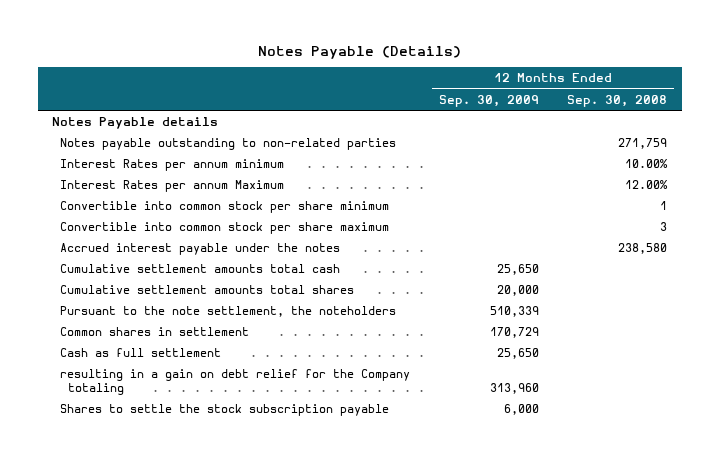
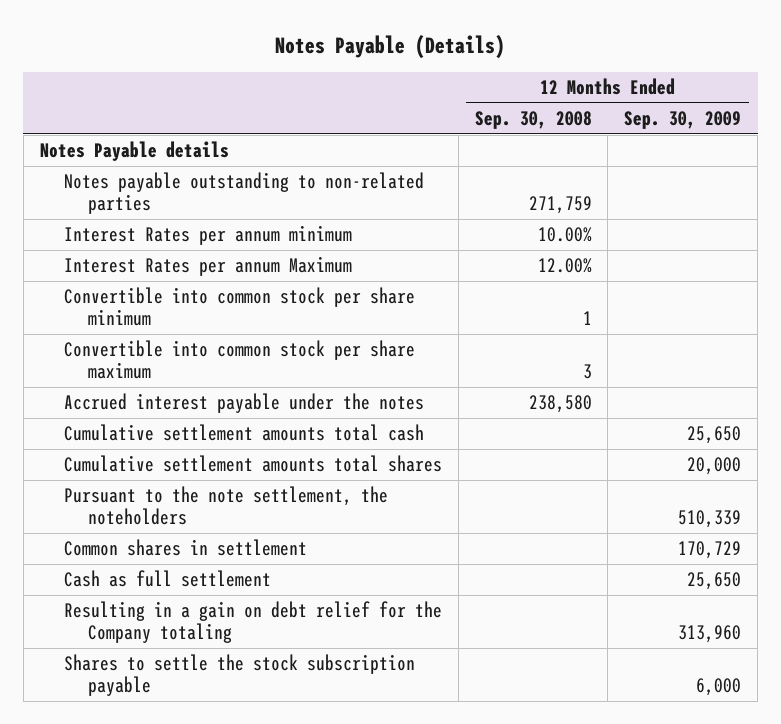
[60,369,411,395] resulting in a gain on debt relief for the Company totaling -> [63,601,442,644] Resulting in a gain on debt relief for the Company totaling

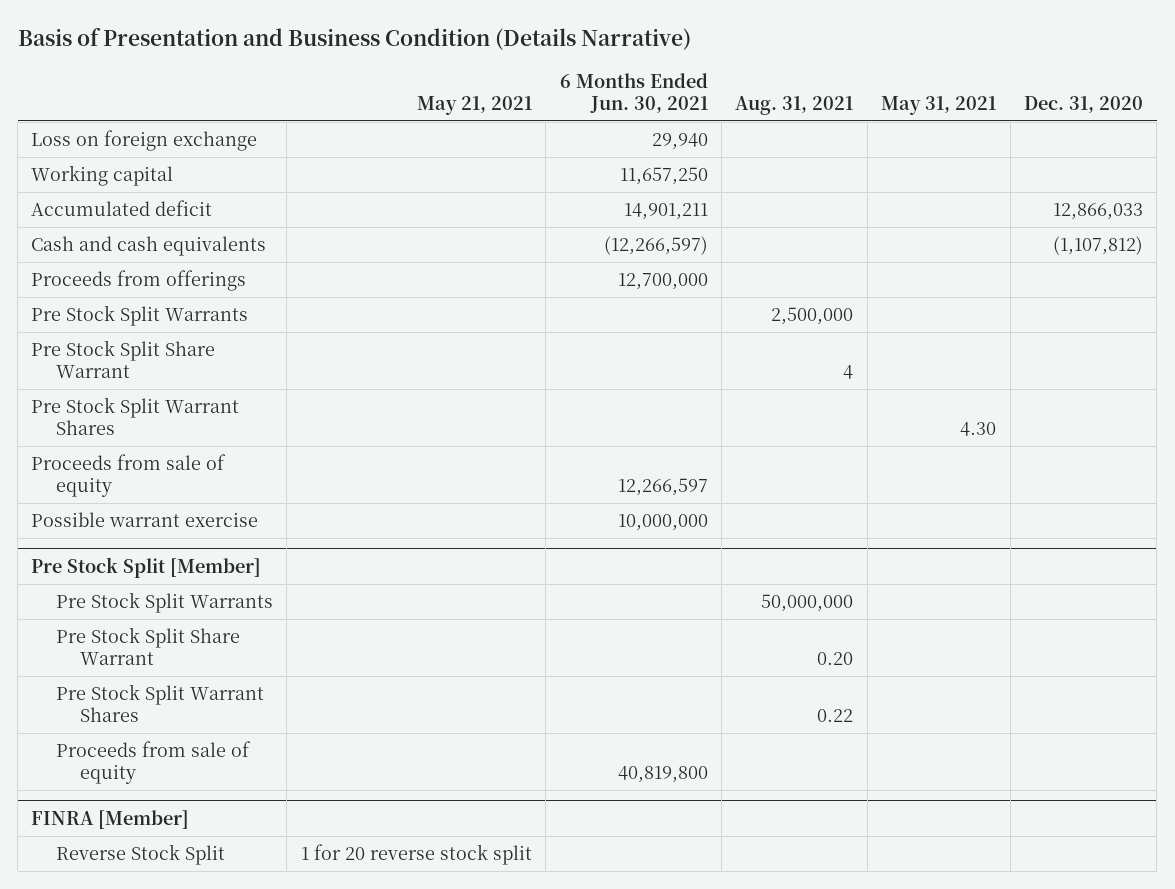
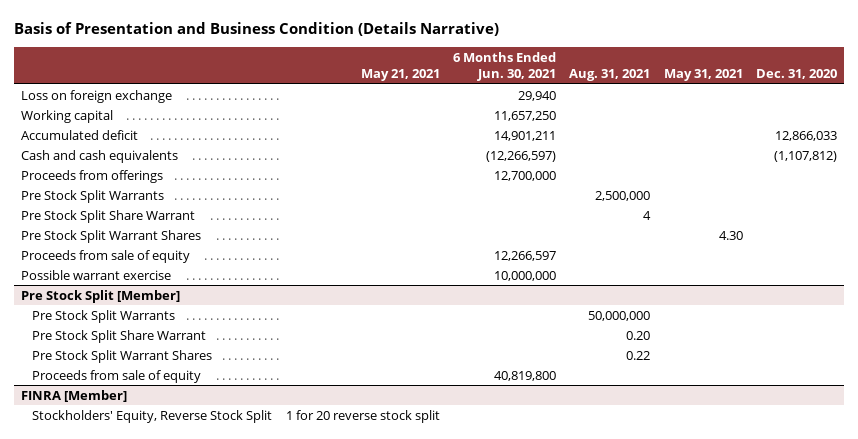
[55,844,225,866] Reverse Stock Split -> [32,409,273,423] Stockholders' Equity, Reverse Stock Split

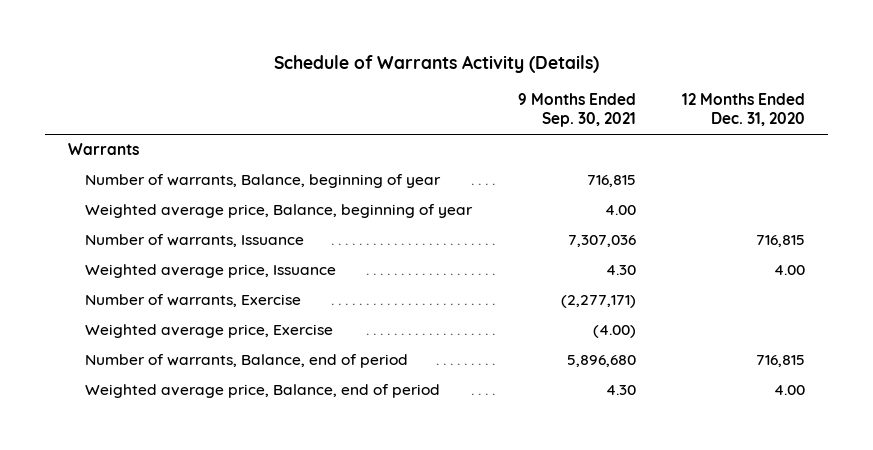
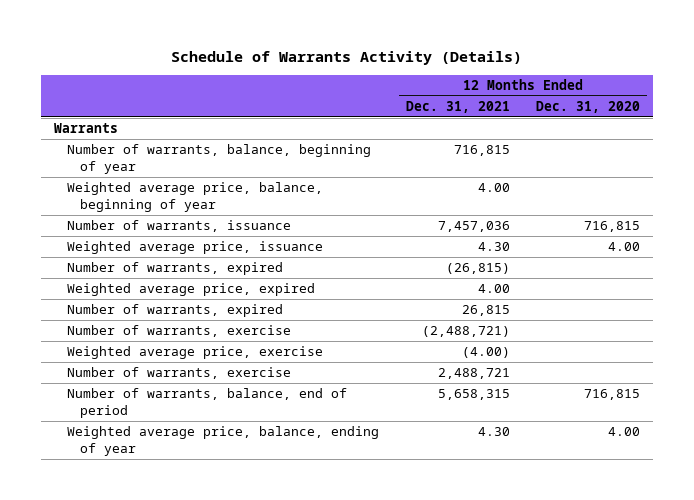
[518,92,637,128] 9 Months Ended Sep. 30, 2021 -> none
none -> [405,100,510,113] Dec. 31, 2021
[85,174,442,189] Number of warrants, Balance, beginning of year -> [67,144,372,174] Number of warrants, balance, beginning of year
[85,204,474,219] Weighted average price, Balance, beginning of year -> [67,182,324,212] Weighted average price, balance, beginning of year
[85,234,305,248] Number of warrants, Issuance -> [67,220,292,233] Number of warrants, issuance
[85,264,337,279] Weighted average price, Issuance -> [67,241,324,255] Weighted average price, issuance
none -> [67,262,284,276] Number of warrants, expired
none -> [67,283,316,297] Weighted average price, expired
none -> [67,304,284,318] Number of warrants, expired
[85,294,302,308] Number of warrants, Exercise -> [67,325,292,338] Number of warrants, exercise
[85,324,334,339] Weighted average price, Exercise -> [67,346,324,360] Weighted average price, exercise
none -> [67,367,292,380] Number of warrants, exercise
[85,354,409,369] Number of warrants, Balance, end of period -> [67,388,348,418] Number of warrants, balance, end of period
[85,384,441,399] Weighted average price, Balance, end of period -> [67,426,380,456] Weighted average price, balance, ending of year

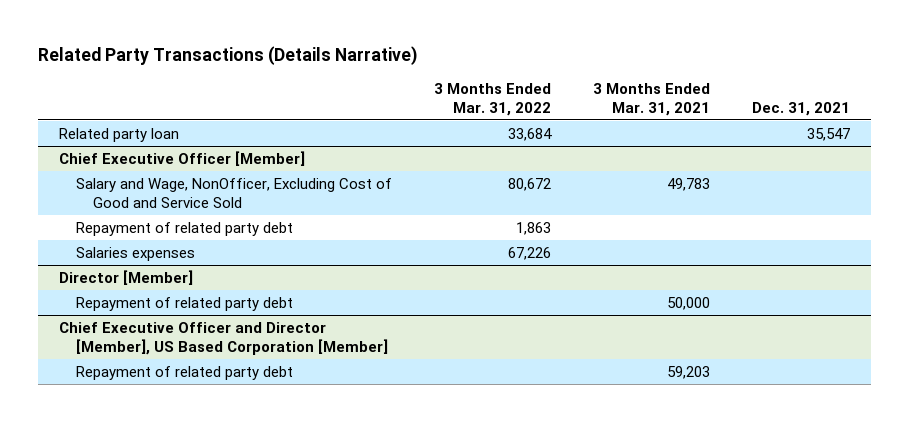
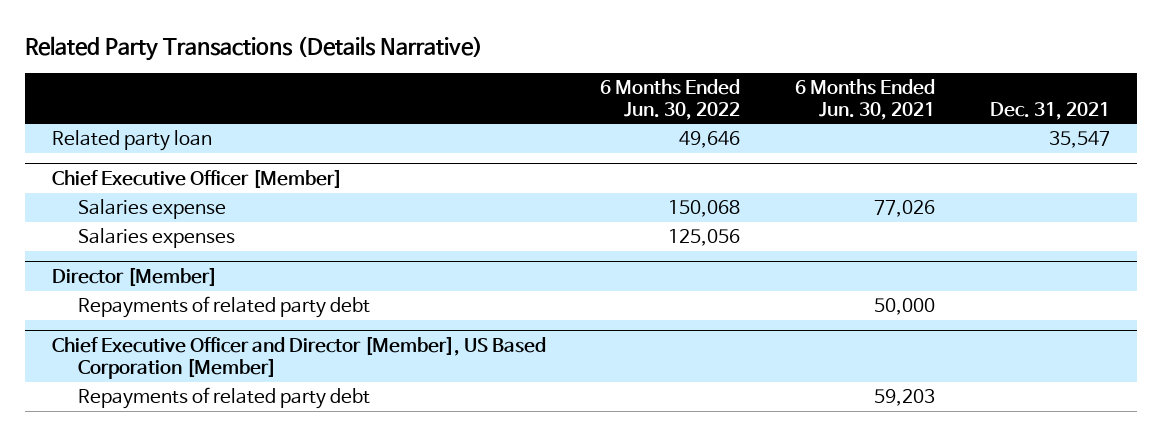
[433,82,551,116] 3 Months Ended Mar. 31, 2022 -> none
[592,82,710,116] 3 Months Ended Mar. 31, 2021 -> none
none -> [600,78,741,120] 6 Months Ended Jun. 30, 2022
none -> [795,78,936,120] 6 Months Ended Jun. 30, 2021
[75,221,293,236] Repayment of related party debt -> none
[75,177,392,208] Salary and Wage, NonOfficer, Excluding Cost of Good and Service Sold -> [77,199,226,220] Salaries expense
[75,296,293,311] Repayment of related party debt -> [77,296,370,319] Repayments of related party debt
[75,365,293,380] Repayment of related party debt -> [77,387,370,410] Repayments of related party debt

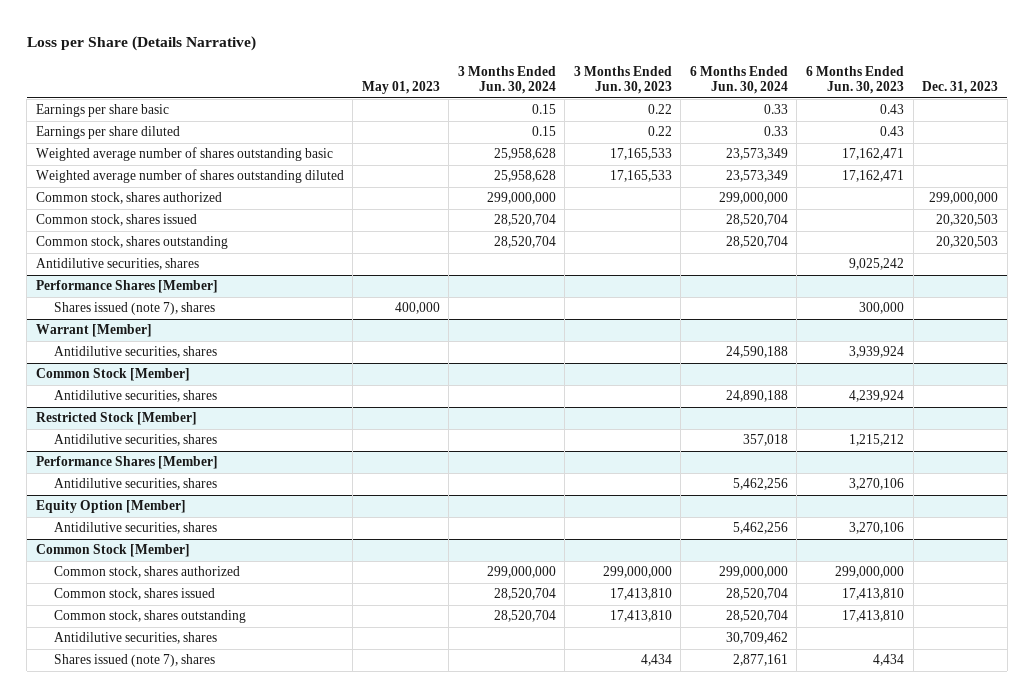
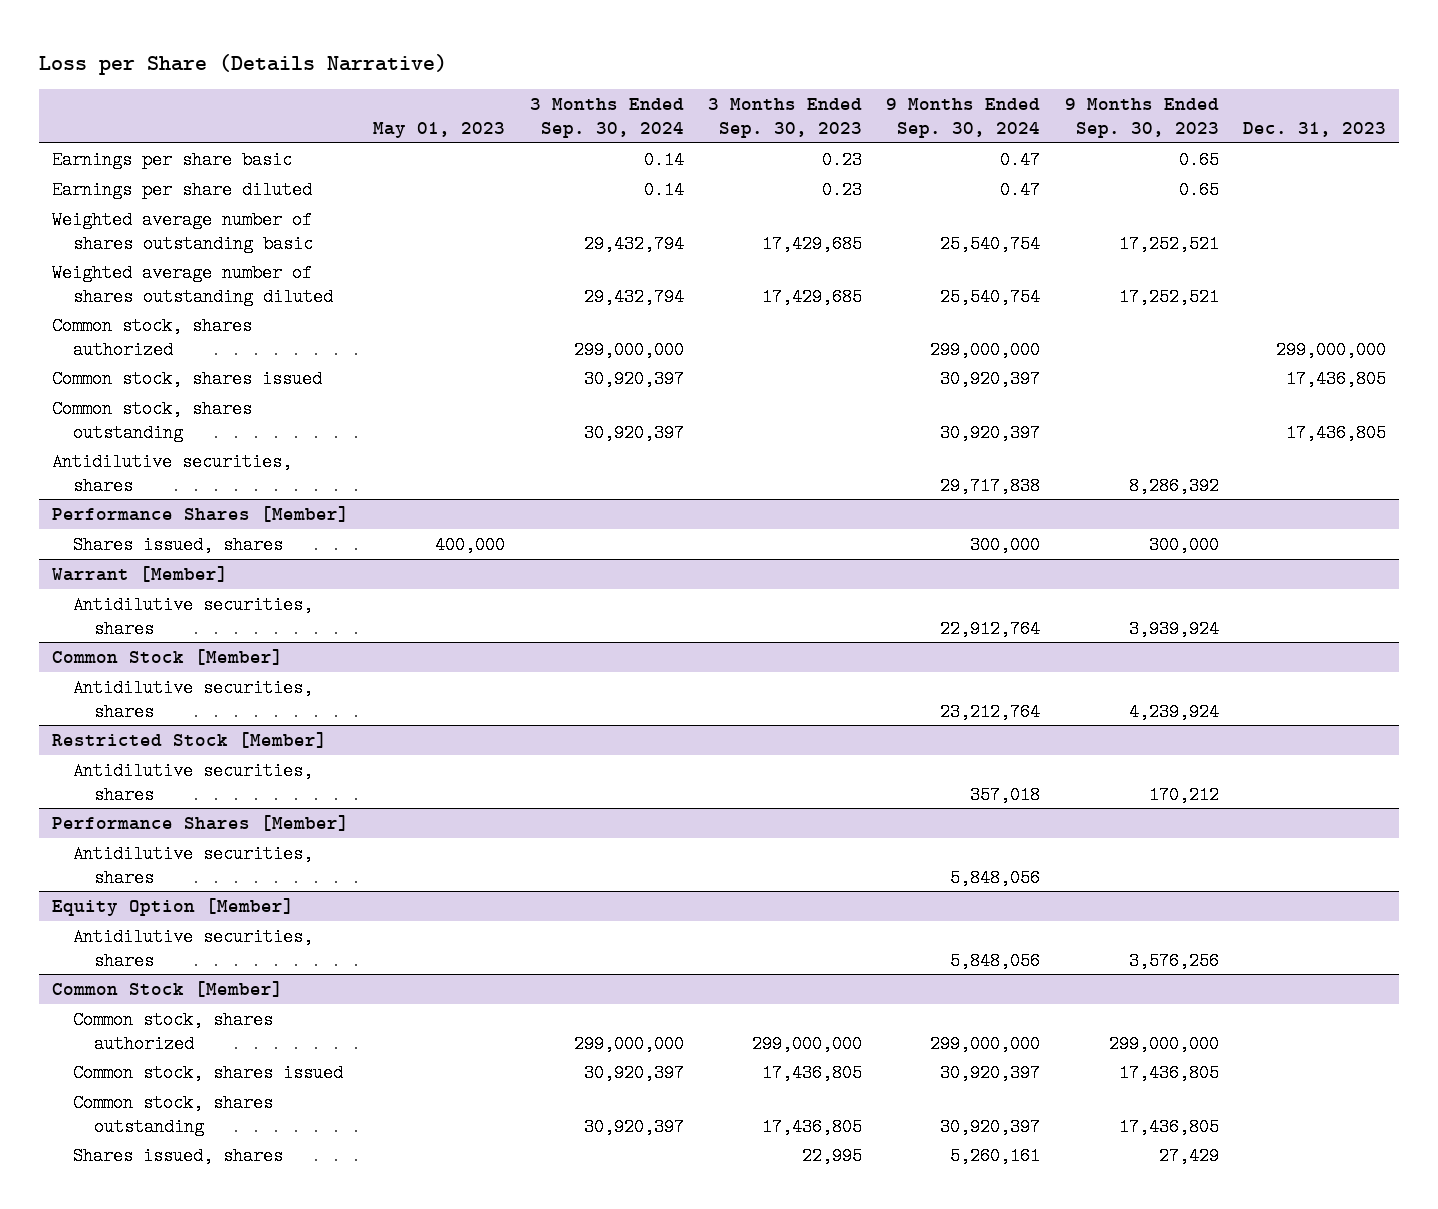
[457,65,556,95] 3 Months Ended Jun. 30, 2024 -> none
[573,65,672,95] 3 Months Ended Jun. 30, 2023 -> none
[689,65,788,95] 6 Months Ended Jun. 30, 2024 -> none
[806,65,905,95] 6 Months Ended Jun. 30, 2023 -> none
none -> [529,98,684,138] 3 Months Ended Sep. 30, 2024
none -> [707,98,862,138] 3 Months Ended Sep. 30, 2023
none -> [886,98,1041,138] 9 Months Ended Sep. 30, 2024
none -> [1064,98,1219,138] 9 Months Ended Sep. 30, 2023
[936,214,999,227] 20,320,503 -> [1286,369,1387,388] 17,436,805
[936,236,999,249] 20,320,503 -> [1286,423,1387,442] 17,436,805
[54,302,216,316] Shares issued (note 7), shares -> [73,535,284,554] Shares issued, shares
[54,632,218,645] Antidilutive securities, shares -> none
[54,654,216,668] Shares issued (note 7), shares -> [73,1146,284,1165] Shares issued, shares

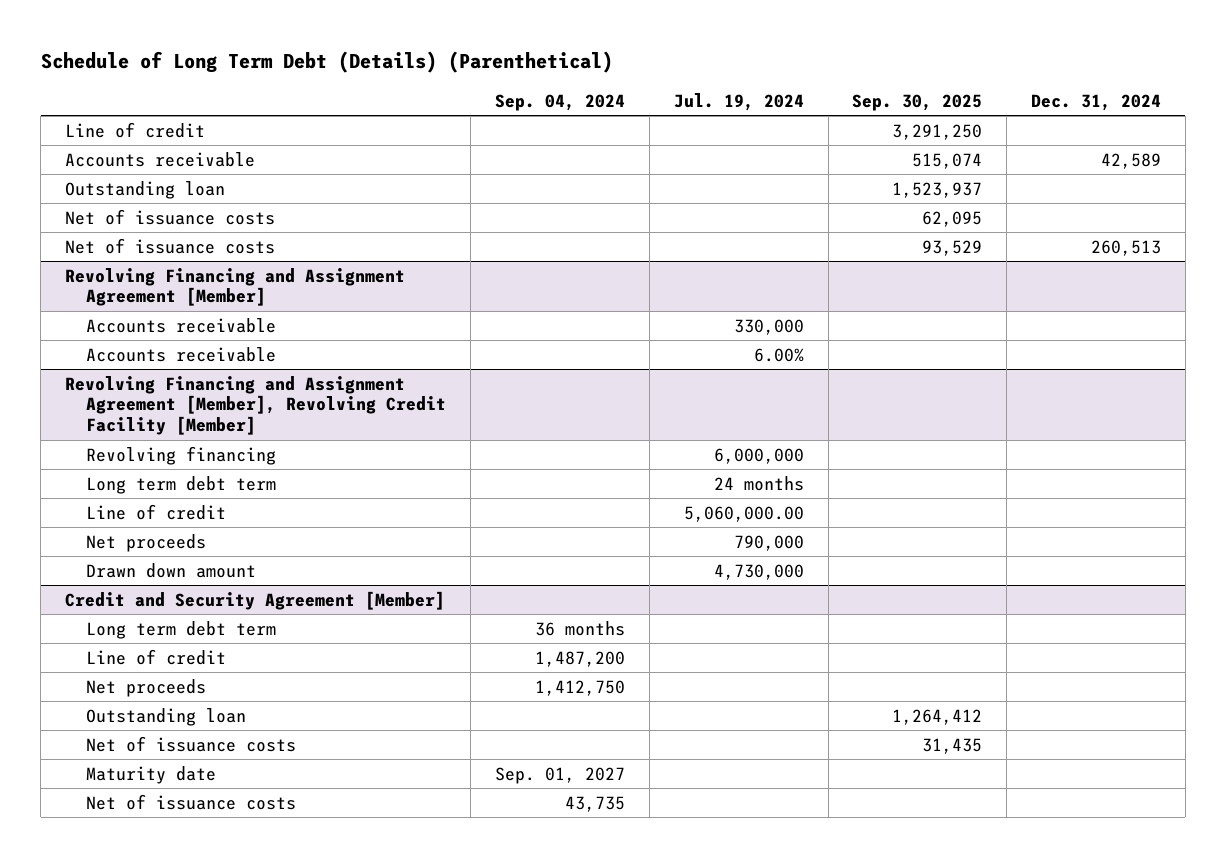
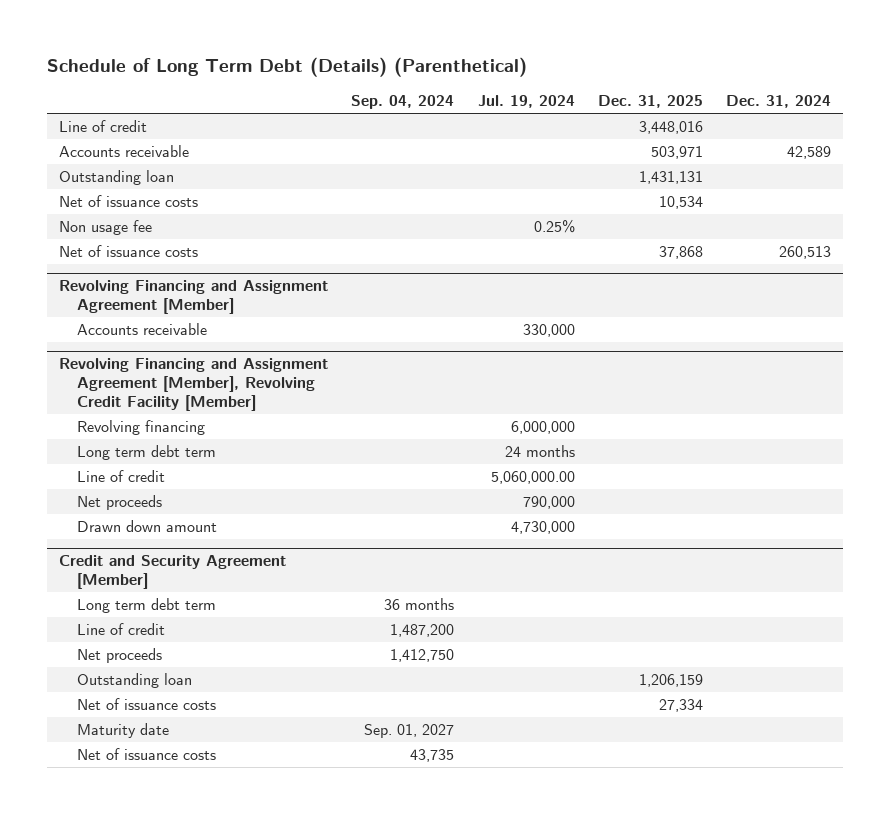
[852,93,983,111] Sep. 30, 2025 -> none
none -> [597,95,703,109] Dec. 31, 2025
none -> [59,219,153,235] Non usage fee
[86,346,277,362] Accounts receivable -> none

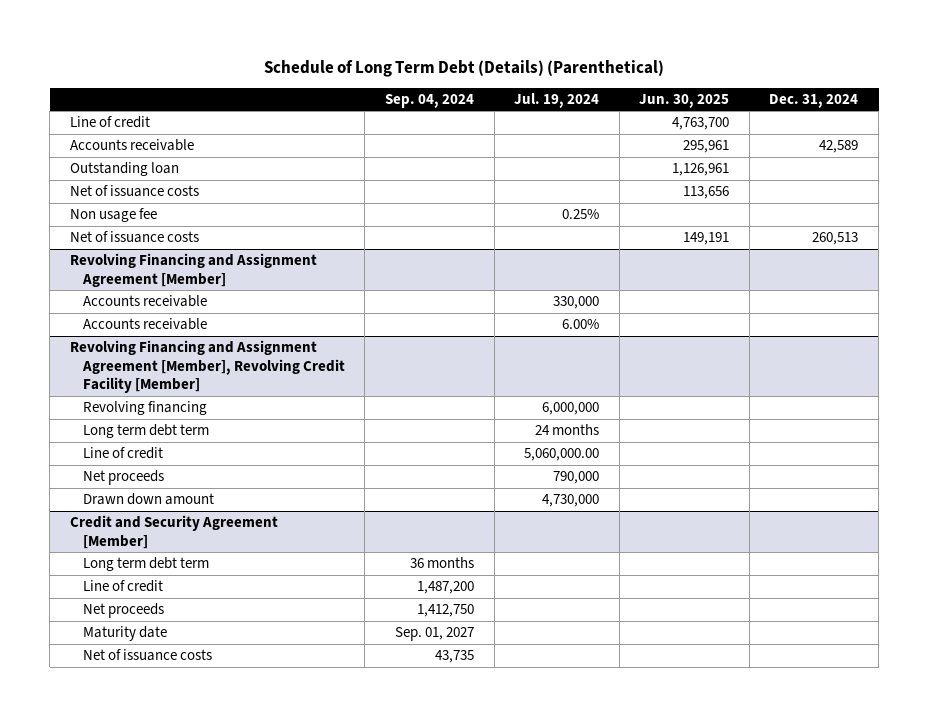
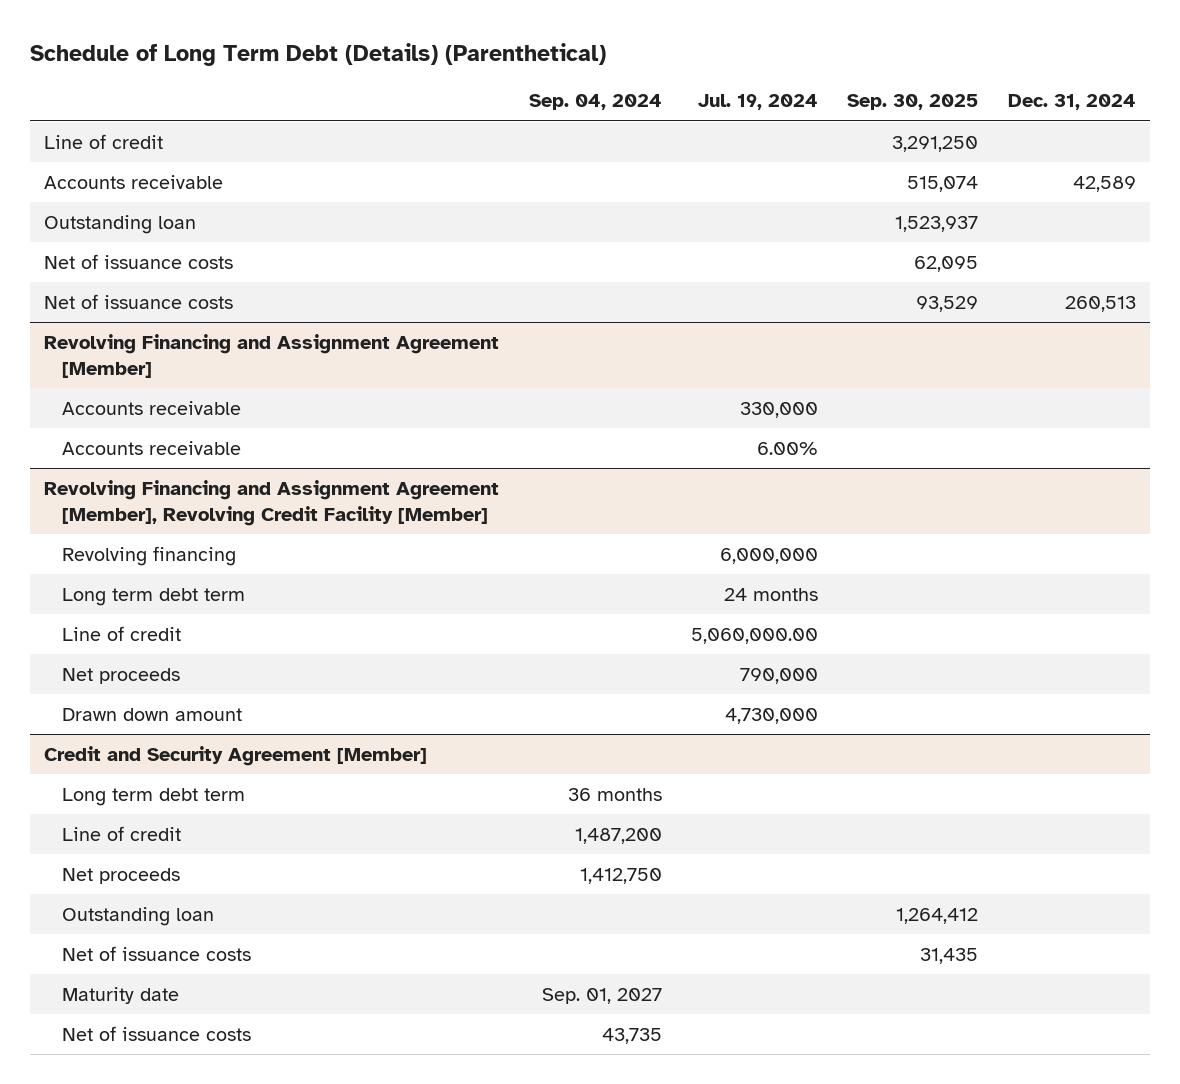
[639,94,730,109] Jun. 30, 2025 -> none
none -> [847,94,979,111] Sep. 30, 2025
[69,208,157,223] Non usage fee -> none
none -> [62,906,215,926] Outstanding loan
none -> [62,945,252,961] Net of issuance costs

